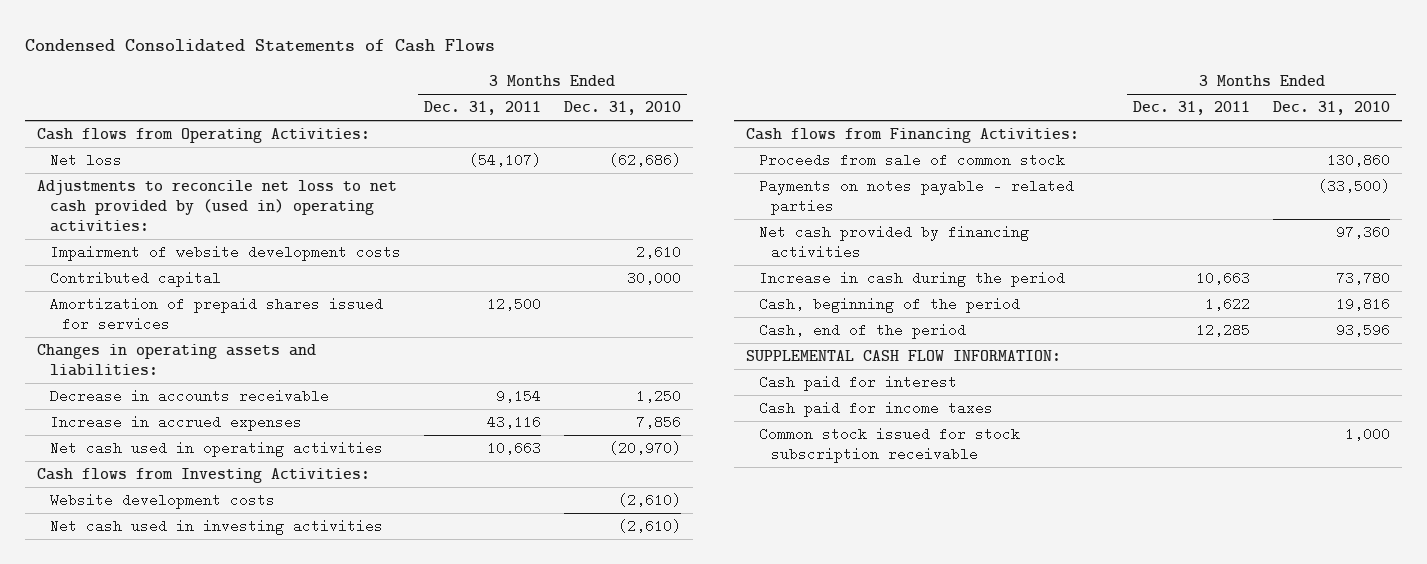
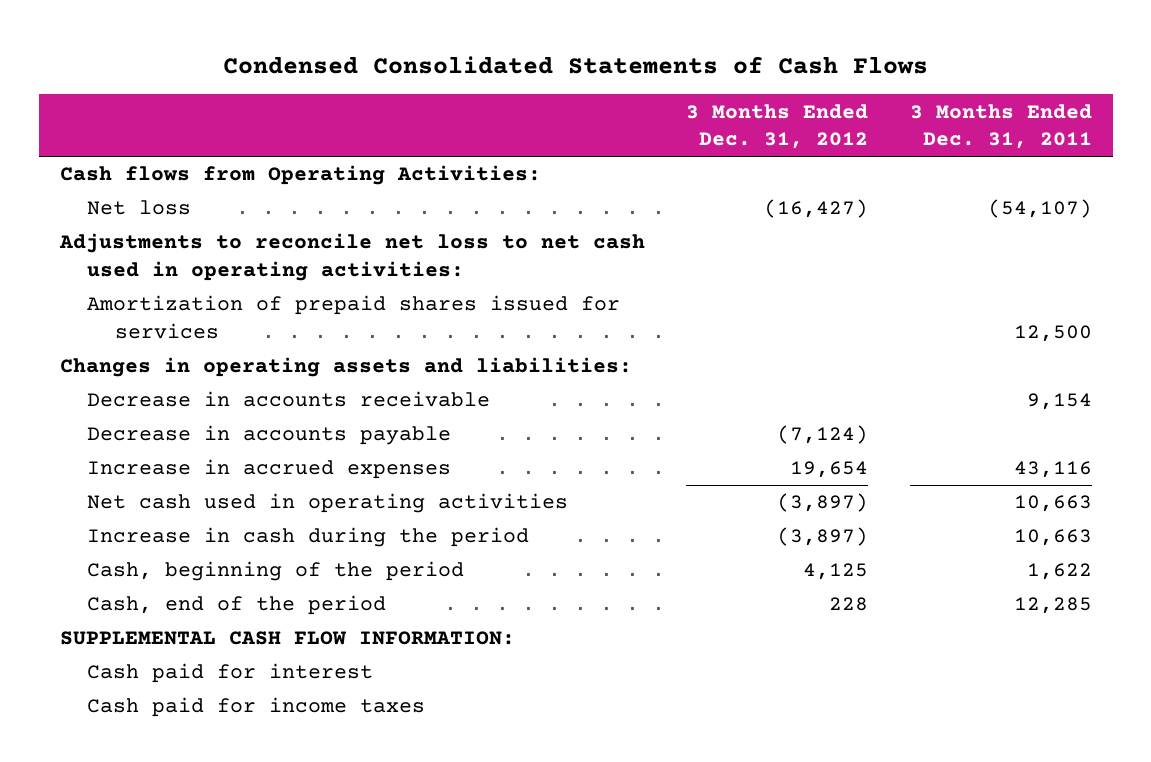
[564,101,682,116] Dec. 31, 2010 -> none
none -> [686,103,869,150] 3 Months Ended Dec. 31, 2012
[49,245,401,262] Impairment of website development costs -> none
[49,271,221,288] Contributed capital -> none
[36,180,397,233] Adjustments to reconcile net loss to net cash provided by (used in) operating activities: -> [58,233,645,282] Adjustments to reconcile net loss to net cash used in operating activities:
none -> [87,425,452,446] Decrease in accounts payable
[36,468,370,484] Cash flows from Investing Activities: -> none
[49,493,275,510] Website development costs -> none
[49,519,383,536] Net cash used in investing activities -> none
[746,128,1080,144] Cash flows from Financing Activities: -> none
[758,153,1065,168] Proceeds from sale of common stock -> none
[758,179,1074,216] Payments on notes payable - related parties -> none
[758,225,1029,260] Net cash provided by financing activities -> none
[758,427,1020,464] Common stock issued for stock subscription receivable -> none

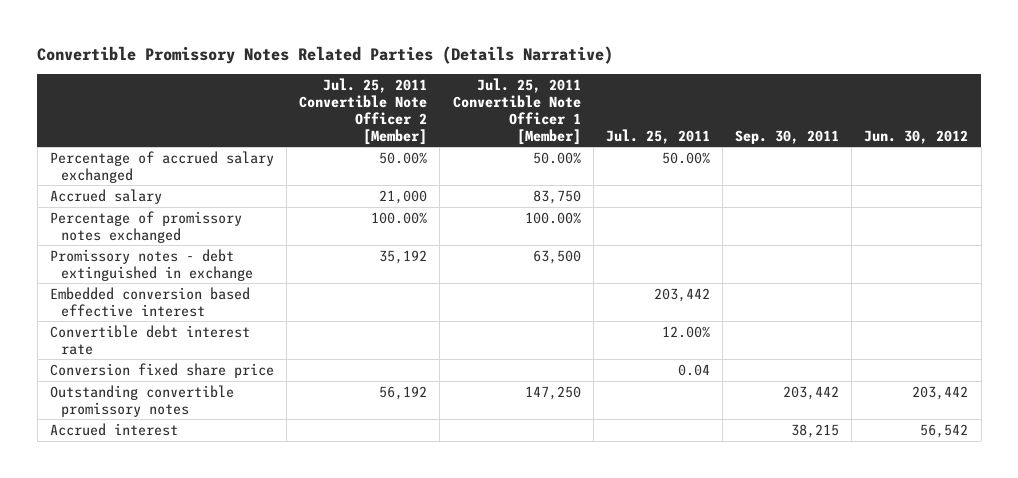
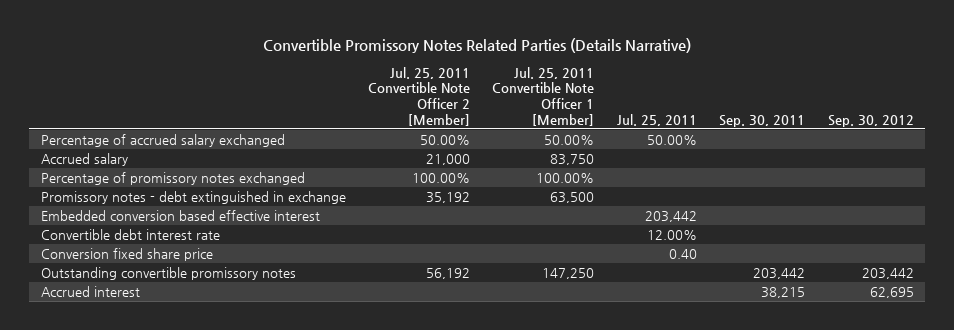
[864,129,969,144] Jun. 30, 2012 -> none
none -> [827,114,914,127] Sep. 30, 2012
[677,363,710,376] 0.04 -> [668,249,697,260] 0.40

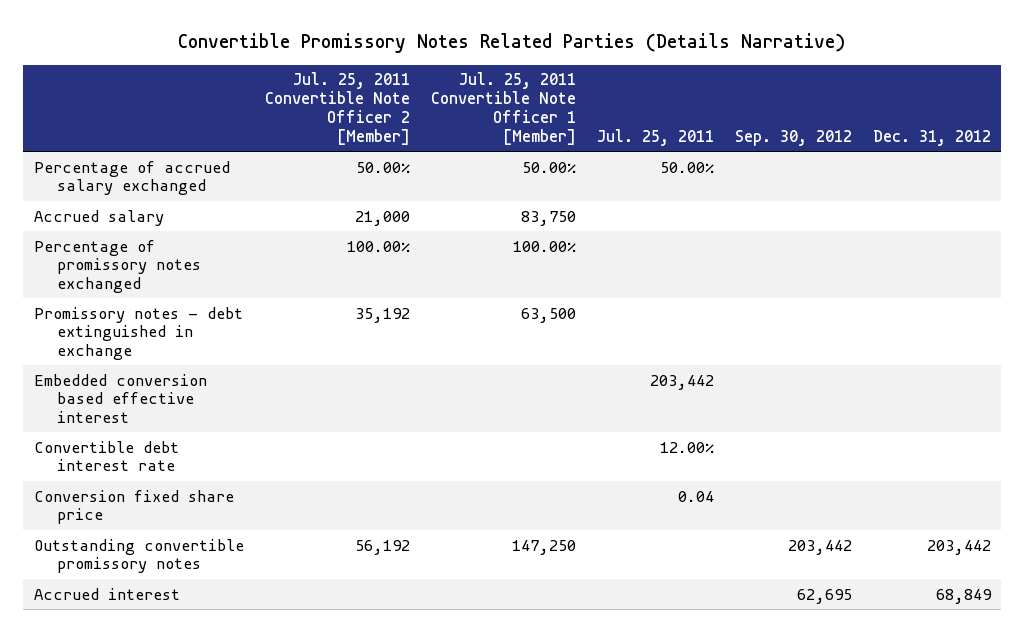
[719,114,806,127] Sep. 30, 2011 -> none
none -> [872,129,991,146] Dec. 31, 2012
[668,249,697,260] 0.40 -> [677,490,714,502] 0.04

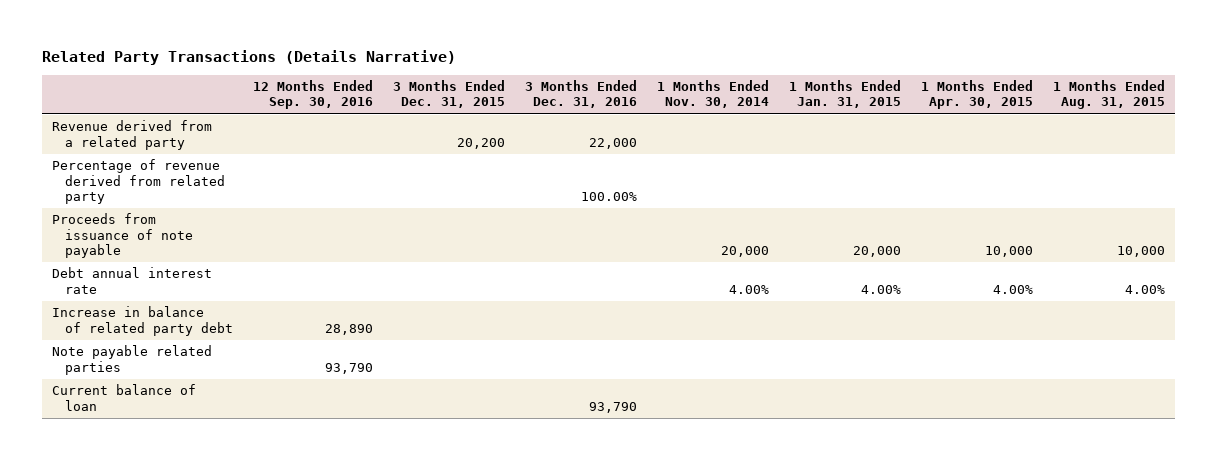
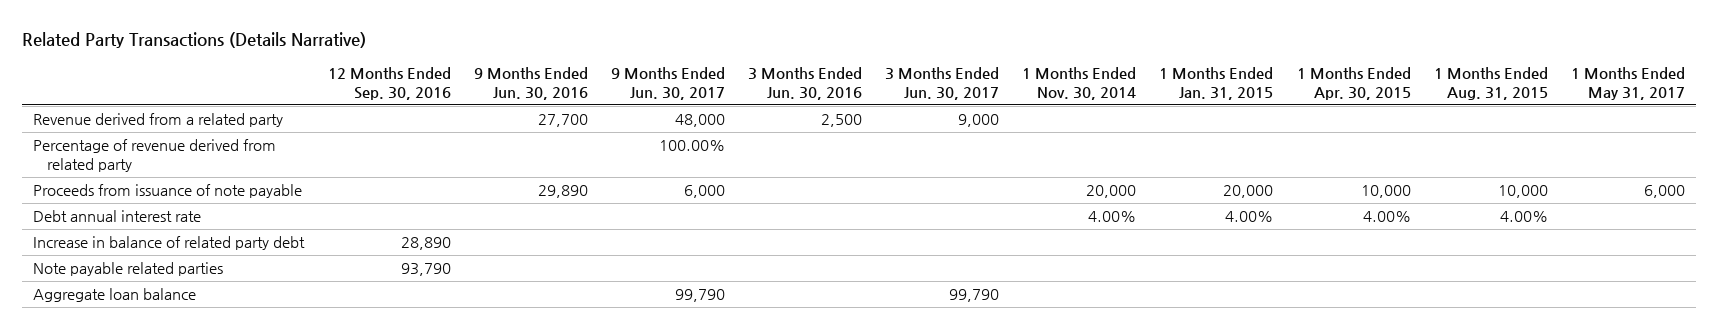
[393,80,506,109] 3 Months Ended Dec. 31, 2015 -> none
[525,80,638,109] 3 Months Ended Dec. 31, 2016 -> none
none -> [473,67,588,101] 9 Months Ended Jun. 30, 2016
none -> [610,67,725,101] 9 Months Ended Jun. 30, 2017
none -> [748,67,863,101] 3 Months Ended Jun. 30, 2016
none -> [885,67,1000,101] 3 Months Ended Jun. 30, 2017
none -> [1570,67,1685,101] 1 Months Ended May 31, 2017
[52,384,197,411] Current balance of loan -> [33,288,197,303] Aggregate loan balance

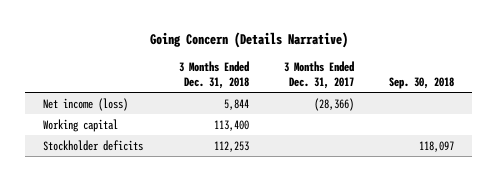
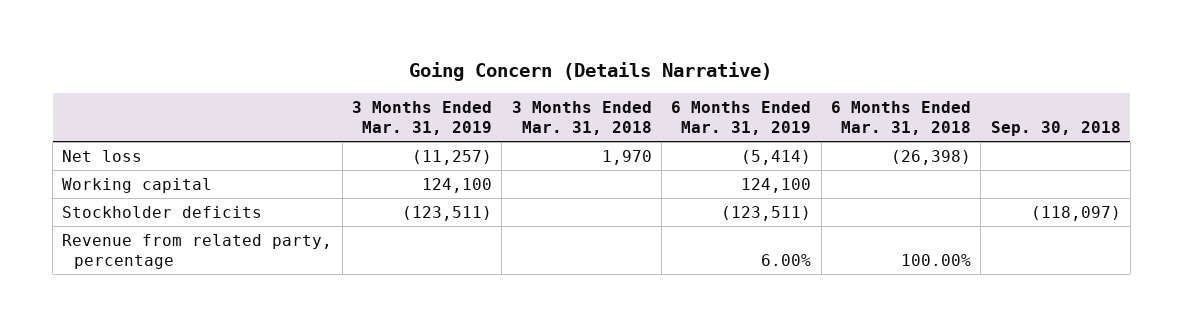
[178,60,249,90] 3 Months Ended Dec. 31, 2018 -> none
[283,60,354,90] 3 Months Ended Dec. 31, 2017 -> none
none -> [352,100,493,136] 3 Months Ended Mar. 31, 2019
none -> [511,100,652,136] 3 Months Ended Mar. 31, 2018
none -> [671,100,812,136] 6 Months Ended Mar. 31, 2019
none -> [830,100,971,136] 6 Months Ended Mar. 31, 2018
[43,97,129,111] Net income (loss) -> [62,149,143,162] Net loss
[419,140,455,152] 118,097 -> [1030,205,1121,221] (118,097)
none -> [62,233,333,270] Revenue from related party, percentage

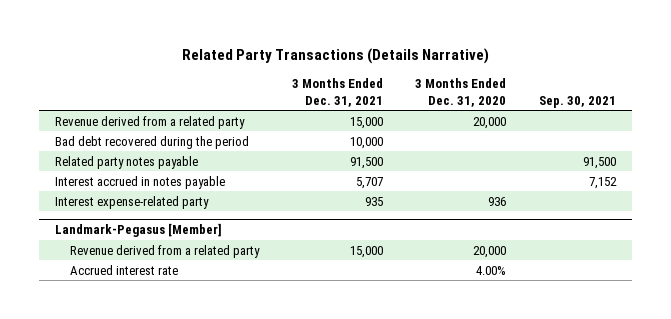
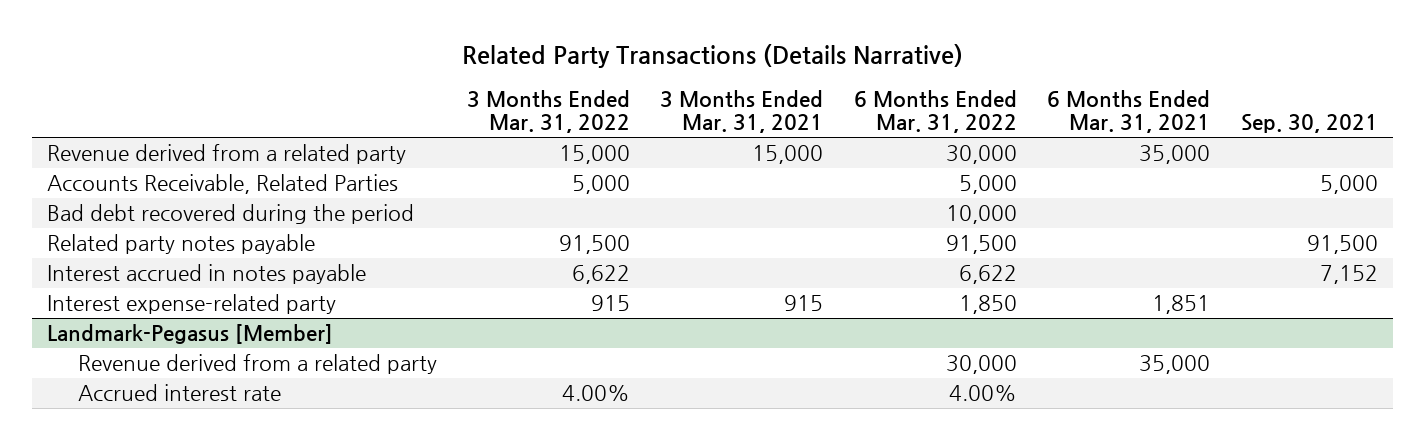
[291,77,383,107] 3 Months Ended Dec. 31, 2021 -> none
[415,77,507,107] 3 Months Ended Dec. 31, 2020 -> none
none -> [467,89,631,134] 3 Months Ended Mar. 31, 2022
none -> [660,89,824,134] 3 Months Ended Mar. 31, 2021
none -> [853,89,1017,134] 6 Months Ended Mar. 31, 2022
none -> [1047,89,1211,134] 6 Months Ended Mar. 31, 2021
none -> [46,174,398,195] Accounts Receivable, Related Parties

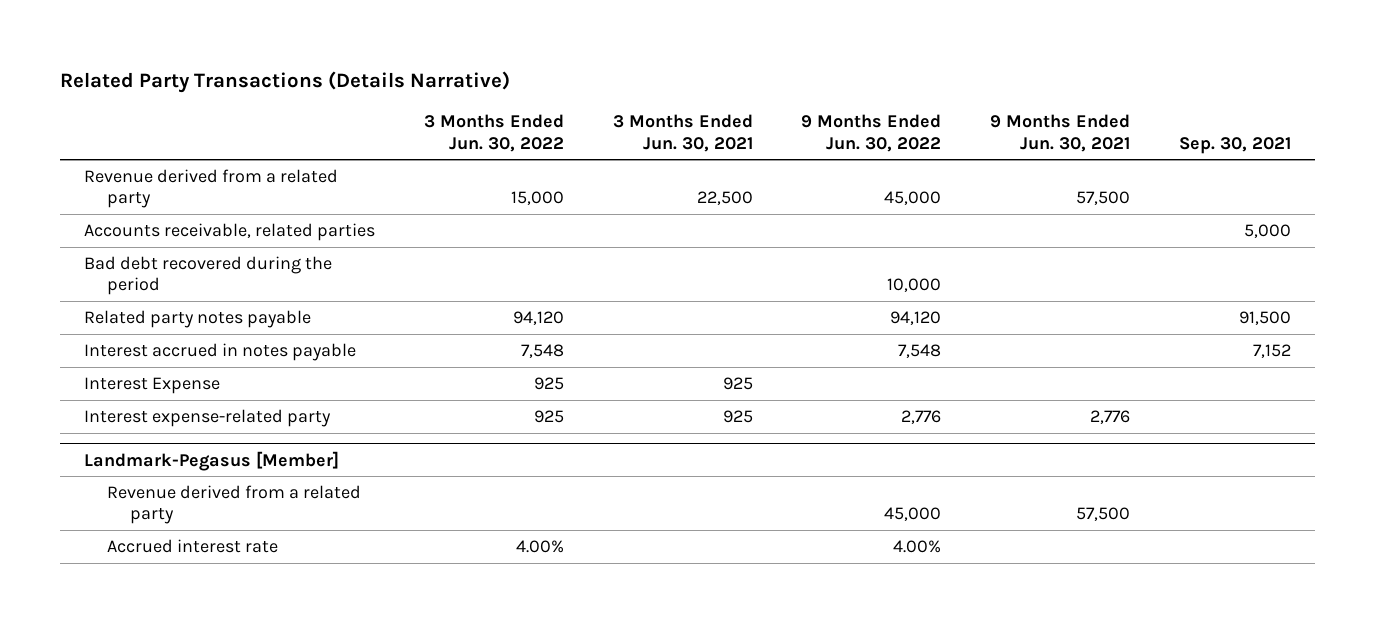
[467,89,631,134] 3 Months Ended Mar. 31, 2022 -> none
[660,89,824,134] 3 Months Ended Mar. 31, 2021 -> none
[853,89,1017,134] 6 Months Ended Mar. 31, 2022 -> none
[1047,89,1211,134] 6 Months Ended Mar. 31, 2021 -> none
none -> [423,114,564,152] 3 Months Ended Jun. 30, 2022
none -> [612,114,753,152] 3 Months Ended Jun. 30, 2021
none -> [801,114,942,152] 9 Months Ended Jun. 30, 2022
none -> [989,114,1130,152] 9 Months Ended Jun. 30, 2021
[46,174,398,195] Accounts Receivable, Related Parties -> [84,222,376,241] Accounts receivable, related parties
none -> [84,376,221,394] Interest Expense

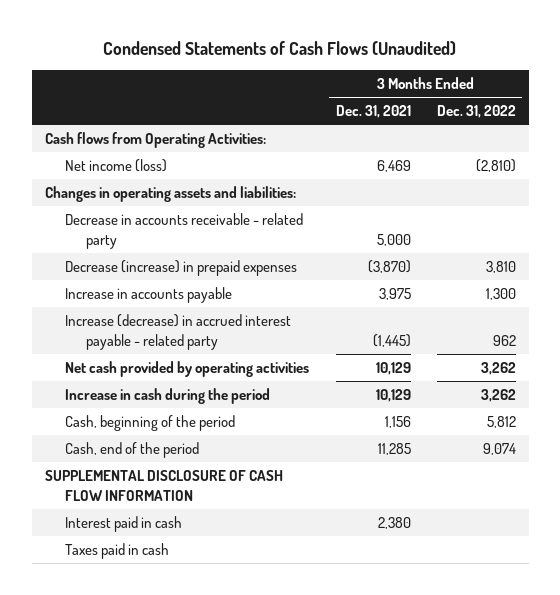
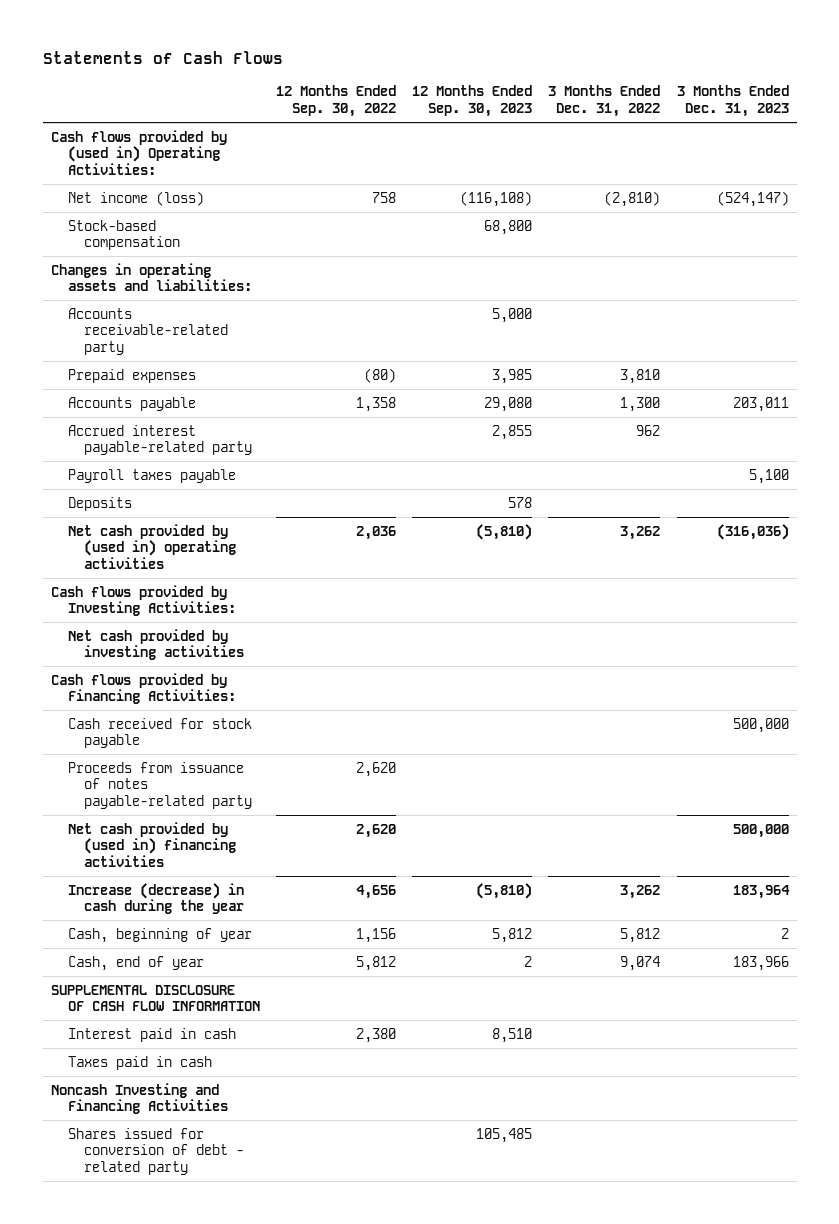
[103,41,457,56] Condensed Statements of Cash Flows (Unaudited) -> [42,50,283,64] Statements of Cash Flows
[335,105,411,119] Dec. 31, 2021 -> none
none -> [275,85,396,118] 12 Months Ended Sep. 30, 2022
none -> [412,85,533,118] 12 Months Ended Sep. 30, 2023
none -> [676,85,789,118] 3 Months Ended Dec. 31, 2023
[44,132,266,149] Cash flows from Operating Activities: -> [50,129,227,176] Cash flows provided by (used in) Operating Activities:
none -> [67,219,181,251] Stock-based compensation
[65,213,304,249] Decrease in accounts receivable - related party -> [67,307,229,356] Accounts receivable-related party
[65,260,298,277] Decrease (increase) in prepaid expenses -> [67,368,196,383] Prepaid expenses
[65,287,233,304] Increase in accounts payable -> [67,396,196,411] Accounts payable
[65,314,292,350] Increase (decrease) in accrued interest payable - related party -> [67,424,253,456] Accrued interest payable-related party
none -> [67,468,236,483] Payroll taxes payable
none -> [67,496,132,511] Deposits
[65,361,310,378] Net cash provided by operating activities -> [67,523,237,570] Net cash provided by (used in) operating activities
none -> [50,584,236,617] Cash flows provided by Investing Activities:
none -> [67,628,245,661] Net cash provided by investing activities
none -> [50,672,236,705] Cash flows provided by Financing Activities:
none -> [67,717,252,749] Cash received for stock payable
none -> [67,761,253,810] Proceeds from issuance of notes payable-related party
none -> [67,821,237,868] Net cash provided by (used in) financing activities
[65,388,271,405] Increase in cash during the period -> [67,882,245,915] Increase (decrease) in cash during the year
[65,415,236,432] Cash, beginning of the period -> [67,927,252,943] Cash, beginning of year
[65,442,200,459] Cash, end of the period -> [67,955,204,971] Cash, end of year
none -> [50,1082,228,1115] Noncash Investing and Financing Activities
none -> [67,1127,245,1176] Shares issued for conversion of debt - related party

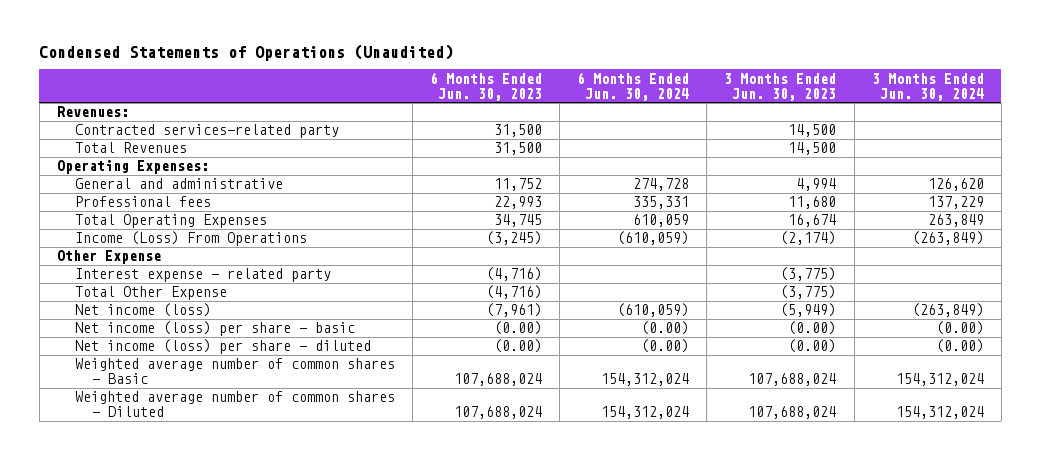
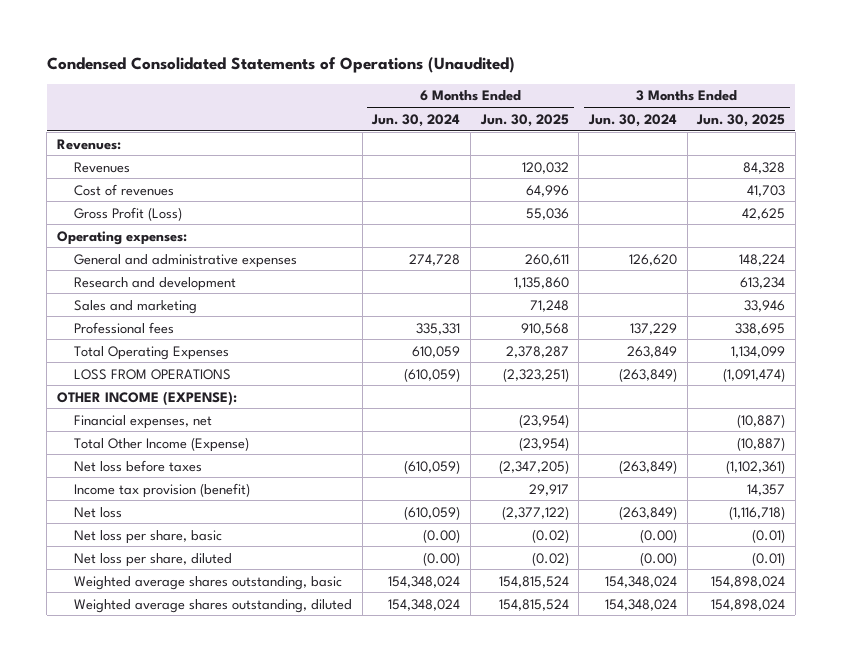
[39,43,454,61] Condensed Statements of Operations (Unaudited) -> [46,57,515,74] Condensed Consolidated Statements of Operations (Unaudited)
[429,71,542,101] 6 Months Ended Jun. 30, 2023 -> none
[724,72,837,101] 3 Months Ended Jun. 30, 2023 -> none
none -> [479,113,569,127] Jun. 30, 2025
none -> [696,113,786,127] Jun. 30, 2025
[74,124,339,139] Contracted services-related party -> none
[74,142,187,154] Total Revenues -> [74,161,131,173] Revenues
none -> [74,183,175,196] Cost of revenues
none -> [74,206,183,221] Gross Profit (Loss)
[56,160,209,175] Operating Expenses: -> [56,230,187,245] Operating expenses:
[74,178,283,190] General and administrative -> [74,253,298,268] General and administrative expenses
none -> [74,276,237,291] Research and development
none -> [74,299,198,314] Sales and marketing
[74,268,331,283] Interest expense - related party -> none
[74,231,307,247] Income (Loss) From Operations -> [74,368,232,380] LOSS FROM OPERATIONS
[56,250,161,265] Other Expense -> [56,390,237,406] OTHER INCOME (EXPENSE):
none -> [74,414,213,429] Financial expenses, net
[74,286,227,301] Total Other Expense -> [74,436,250,452] Total Other Income (Expense)
none -> [74,459,203,472] Net loss before taxes
none -> [74,482,251,498] Income tax provision (benefit)
[74,303,211,318] Net income (loss) -> [74,506,123,518] Net loss
[74,321,355,337] Net income (loss) per share - basic -> [74,529,223,544] Net loss per share, basic
[74,339,371,355] Net income (loss) per share - diluted -> [74,552,233,567] Net loss per share, diluted
[74,358,395,385] Weighted average number of common shares - Basic -> [74,575,343,590] Weighted average shares outstanding, basic
[601,373,690,387] 154,312,024 -> [388,575,461,588] 154,348,024
[895,373,984,387] 154,312,024 -> [604,575,677,588] 154,348,024
[74,391,395,418] Weighted average number of common shares - Diluted -> [74,598,353,613] Weighted average shares outstanding, diluted
[601,406,690,420] 154,312,024 -> [388,598,461,611] 154,348,024
[895,406,984,420] 154,312,024 -> [604,598,677,611] 154,348,024

